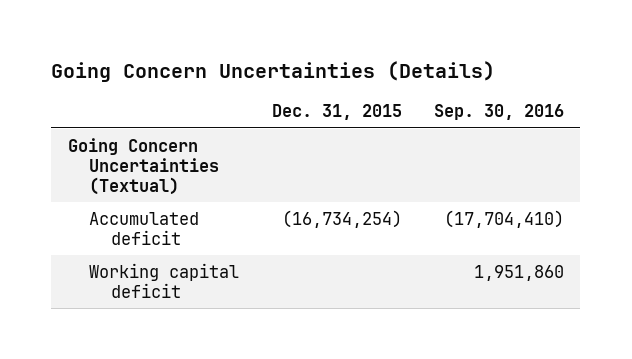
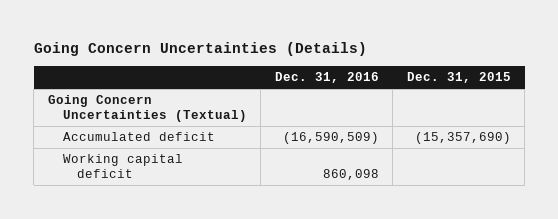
[434,104,565,121] Sep. 30, 2016 -> none
none -> [274,72,379,84] Dec. 31, 2016
[281,209,402,228] (16,734,254) -> [414,132,511,145] (15,357,690)

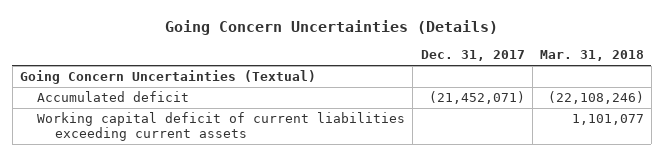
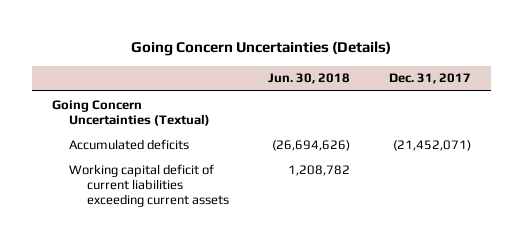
[539,50,644,62] Mar. 31, 2018 -> none
none -> [267,73,350,85] Jun. 30, 2018
[37,90,190,102] Accumulated deficit -> [69,138,190,150] Accumulated deficits

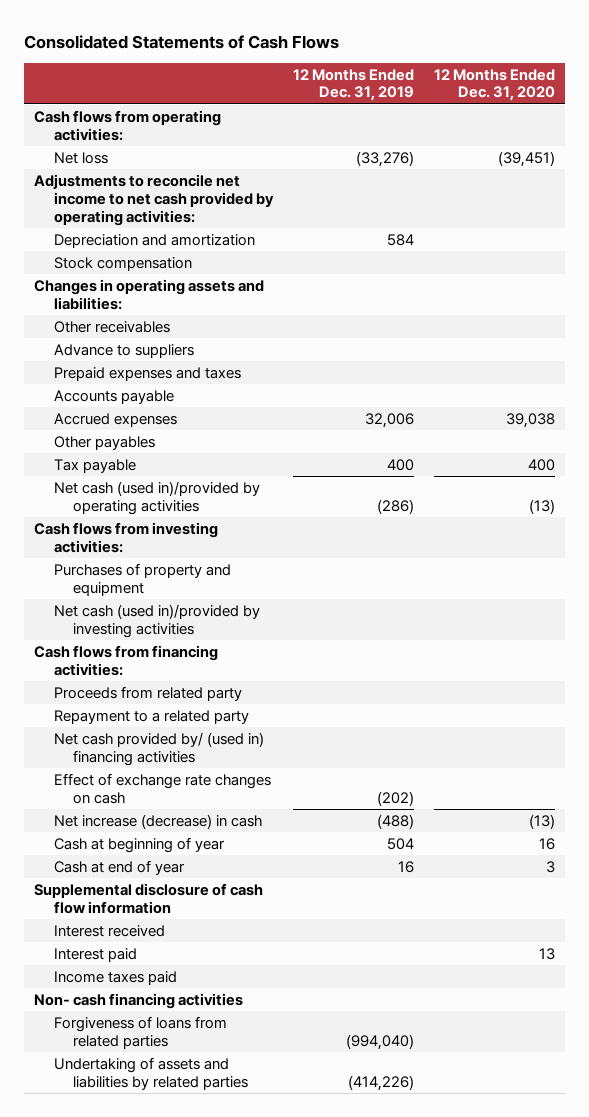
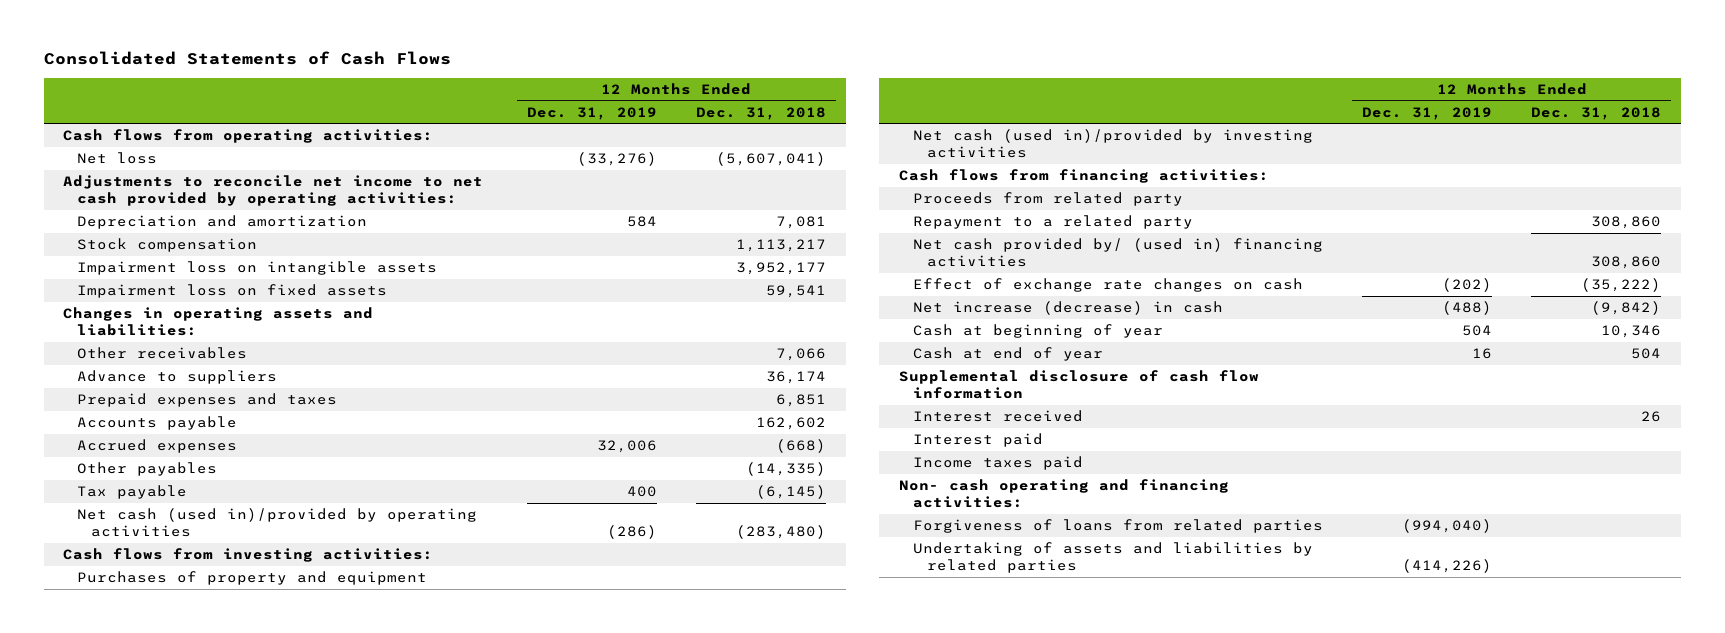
[433,68,555,102] 12 Months Ended Dec. 31, 2020 -> none
none -> [696,106,827,120] Dec. 31, 2018
none -> [77,261,438,276] Impairment loss on intangible assets
none -> [77,284,388,299] Impairment loss on fixed assets
[34,993,244,1010] Non- cash financing activities -> [898,479,1229,508] Non- cash operating and financing activities:

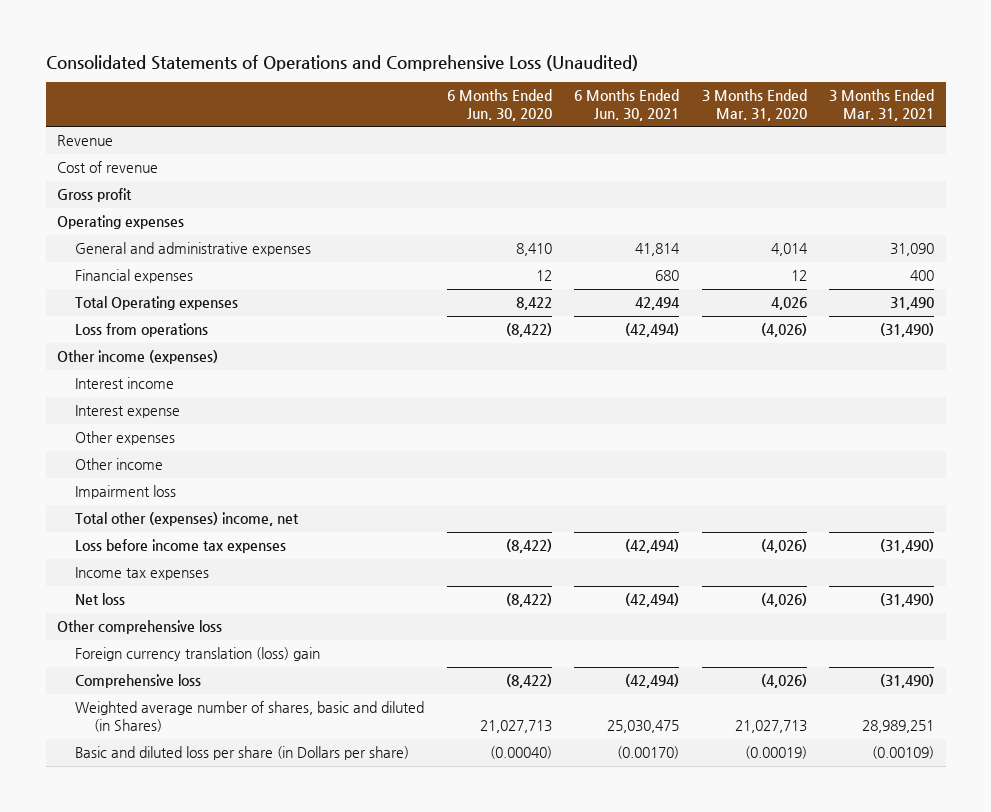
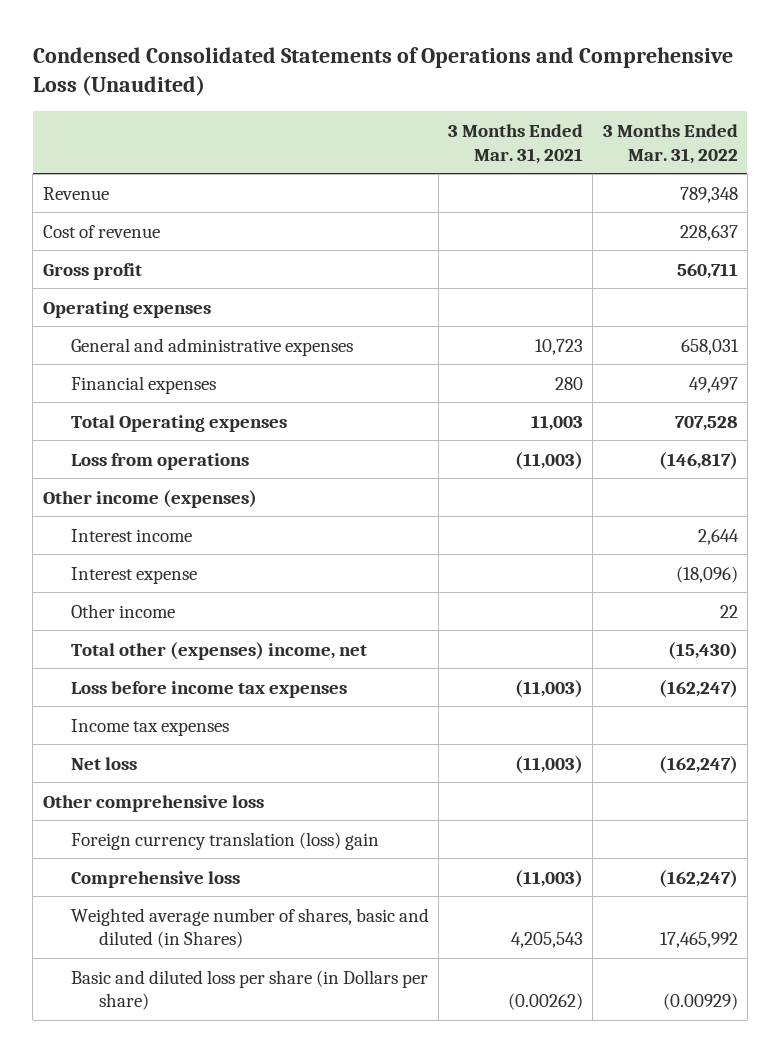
[45,54,638,71] Consolidated Statements of Operations and Comprehensive Loss (Unaudited) -> [32,46,733,97] Condensed Consolidated Statements of Operations and Comprehensive Loss (Unaudited)
[446,88,552,122] 6 Months Ended Jun. 30, 2020 -> none
[574,88,680,122] 6 Months Ended Jun. 30, 2021 -> none
[701,88,807,122] 3 Months Ended Mar. 31, 2020 -> none
none -> [602,124,738,164] 3 Months Ended Mar. 31, 2022
[890,243,935,257] 31,090 -> [535,338,584,355] 10,723
[910,270,935,282] 400 -> [555,376,584,390] 280
[890,297,935,311] 31,490 -> [531,414,584,431] 11,003
[880,323,935,338] (31,490) -> [515,451,584,470] (11,003)
[75,431,176,446] Other expenses -> none
[75,485,177,500] Impairment loss -> none
[880,539,935,554] (31,490) -> [515,679,584,698] (11,003)
[880,593,935,608] (31,490) -> [515,755,584,774] (11,003)
[880,674,935,689] (31,490) -> [515,869,584,888] (11,003)
[862,720,935,734] 28,989,251 -> [511,932,584,949] 4,205,543
[872,746,935,760] (0.00109) -> [508,993,584,1011] (0.00262)

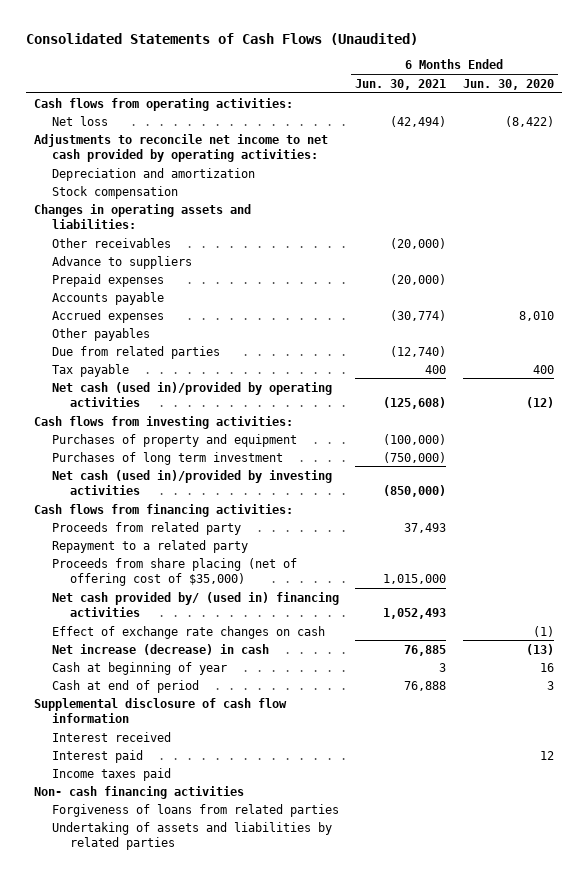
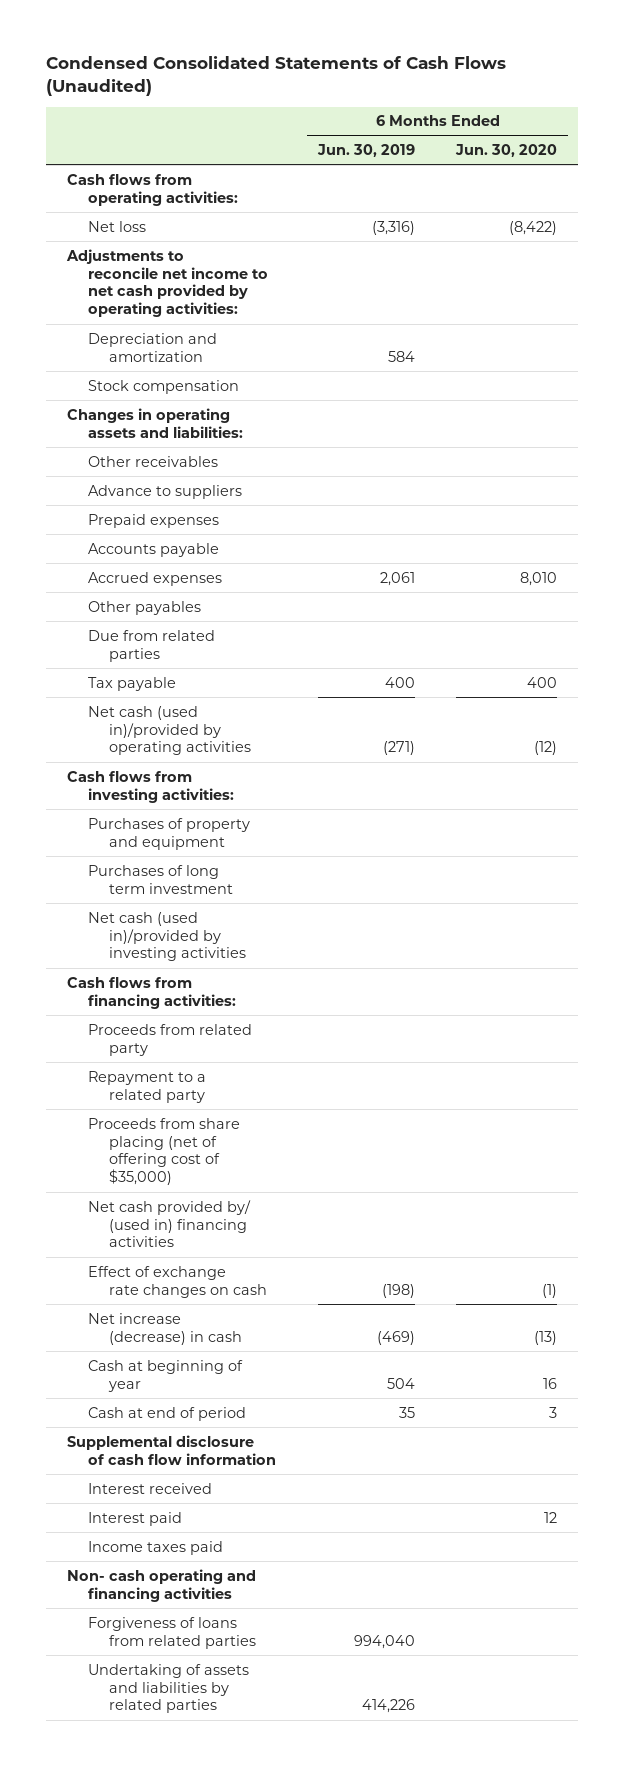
[25,33,418,46] Consolidated Statements of Cash Flows (Unaudited) -> [46,56,507,96] Condensed Consolidated Statements of Cash Flows (Unaudited)
[355,78,447,90] Jun. 30, 2021 -> none
none -> [316,143,415,157] Jun. 30, 2019
[33,785,244,799] Non- cash financing activities -> [67,1568,257,1602] Non- cash operating and financing activities

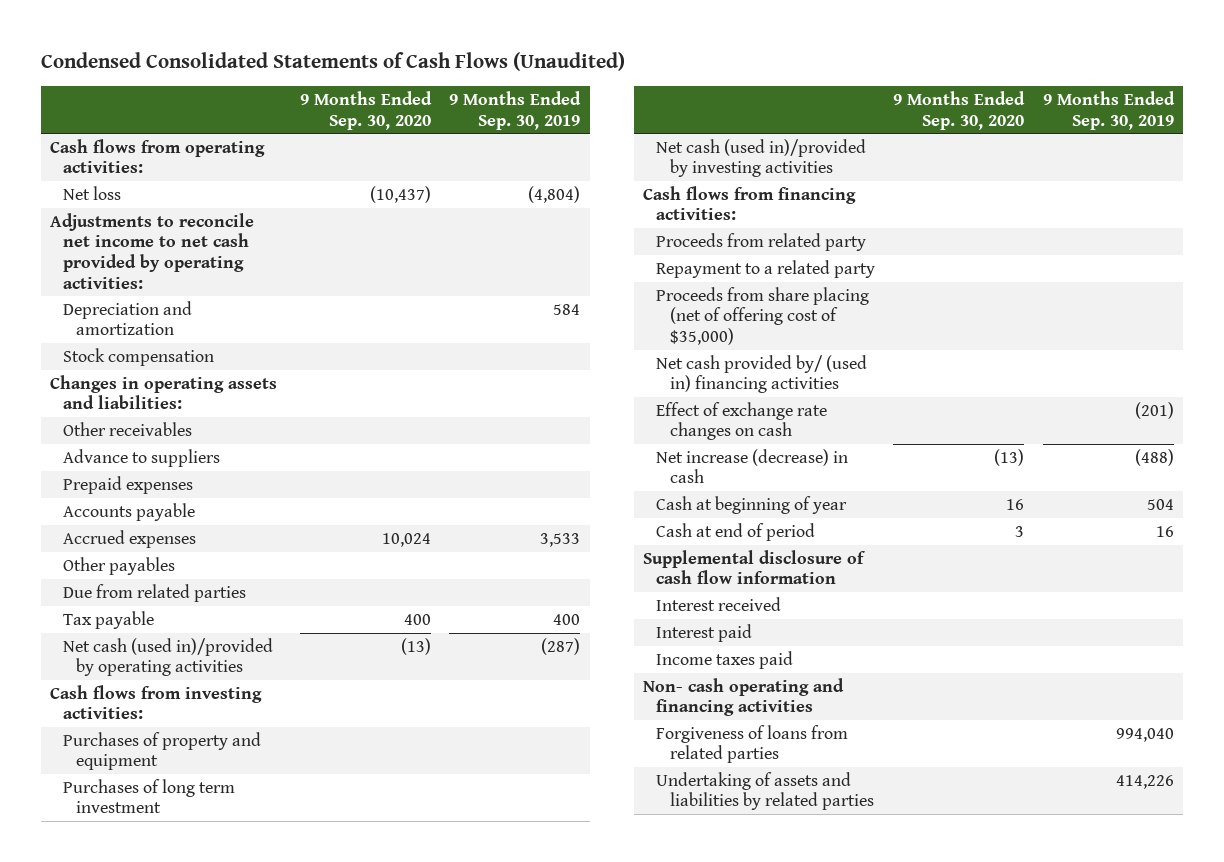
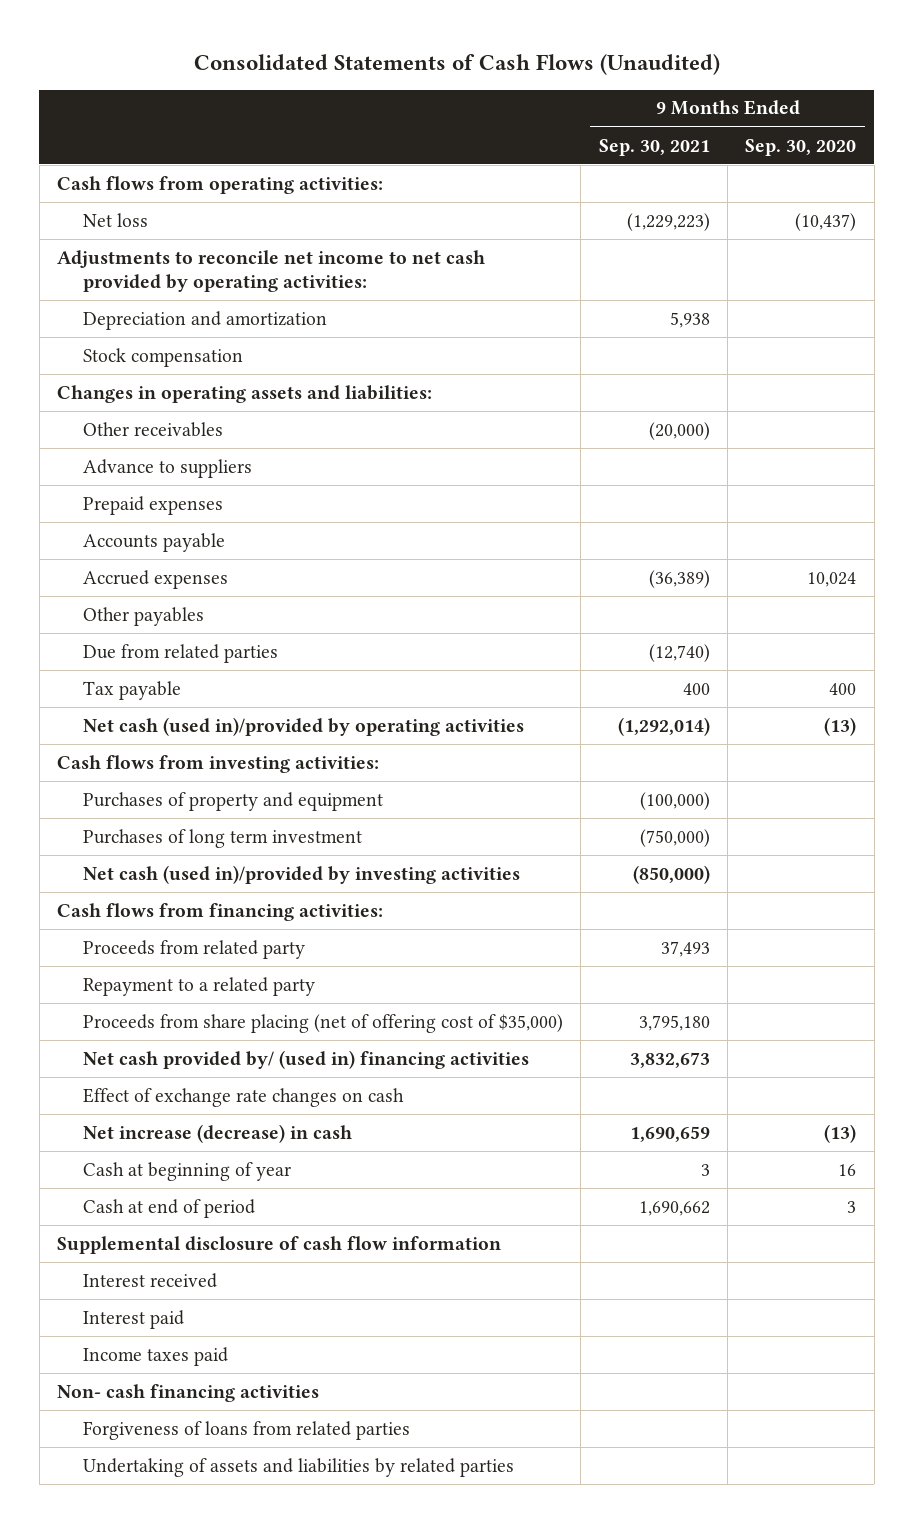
[40,52,625,72] Condensed Consolidated Statements of Cash Flows (Unaudited) -> [193,53,720,75] Consolidated Statements of Cash Flows (Unaudited)
[449,91,582,130] 9 Months Ended Sep. 30, 2019 -> none
none -> [598,138,710,156] Sep. 30, 2021
[643,677,845,717] Non- cash operating and financing activities -> [57,1383,320,1402] Non- cash financing activities

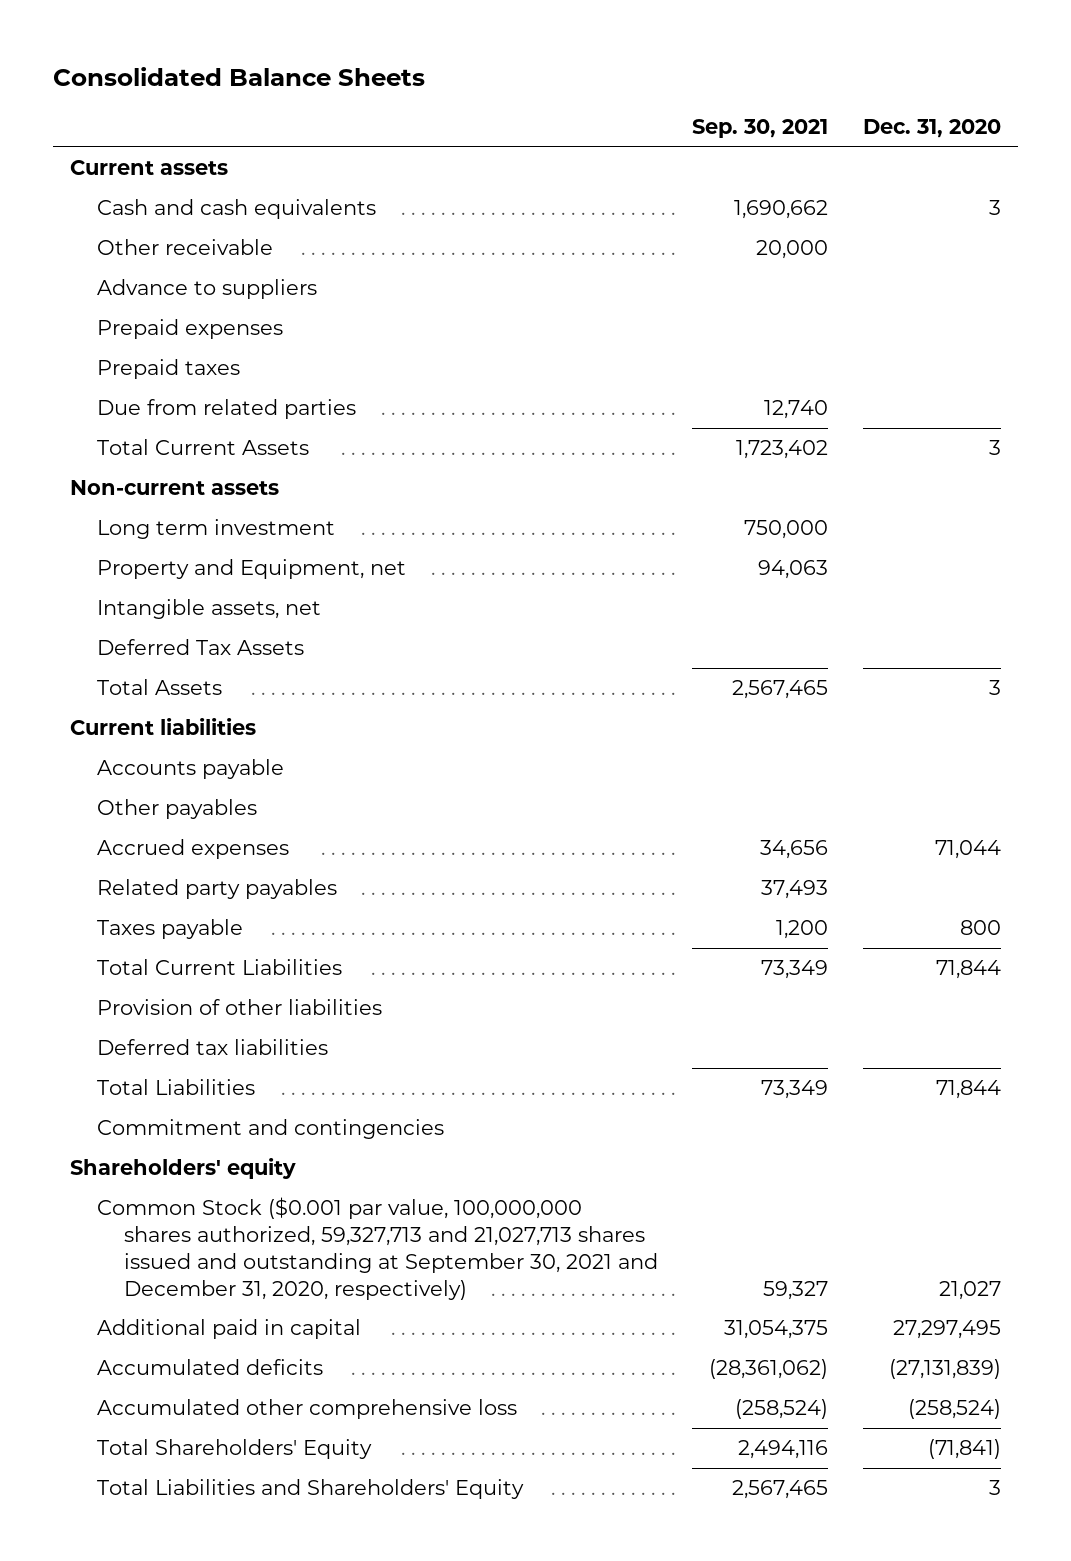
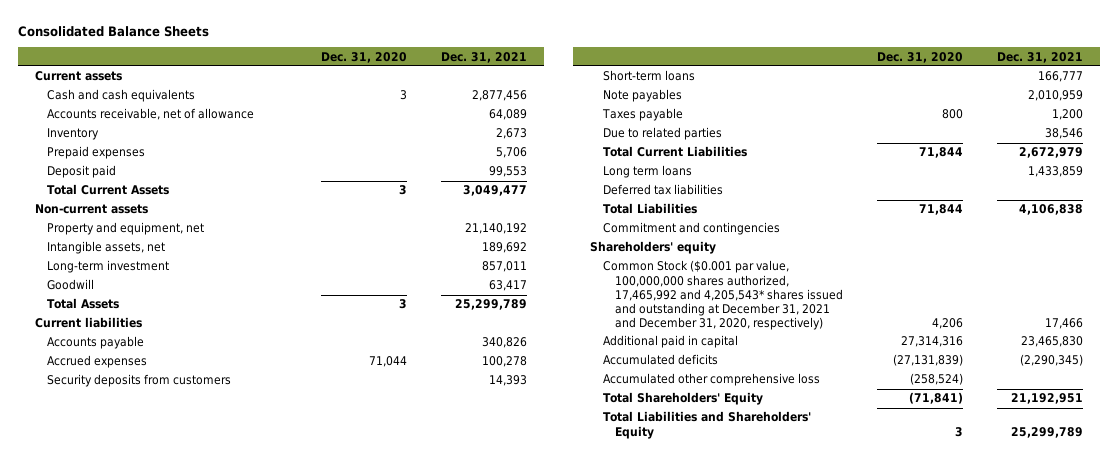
[692,119,829,139] Sep. 30, 2021 -> none
none -> [441,51,528,63] Dec. 31, 2021
[96,239,273,256] Other receivable -> none
[96,279,317,300] Advance to suppliers -> none
none -> [46,108,254,121] Accounts receivable, net of allowance
none -> [46,128,99,141] Inventory
[96,359,240,380] Prepaid taxes -> none
[96,399,356,420] Due from related parties -> none
none -> [46,165,116,179] Deposit paid
[96,519,335,540] Long term investment -> none
[96,559,406,580] Property and Equipment, net -> [46,222,204,236] Property and equipment, net
[96,639,304,656] Deferred Tax Assets -> none
none -> [46,260,169,274] Long-term investment
none -> [46,279,94,291] Goodwill
[96,799,257,820] Other payables -> none
[96,879,337,900] Related party payables -> none
none -> [46,374,231,388] Security deposits from customers
none -> [602,70,695,82] Short-term loans
none -> [602,89,682,103] Note payables
none -> [602,127,722,141] Due to related parties
[96,999,382,1016] Provision of other liabilities -> none
none -> [602,165,692,179] Long term loans
[96,1197,658,1300] Common Stock ($0.001 par value, 100,000,000 shares authorized, 59,327,713 and 21,027,713 shares issued and outstanding at September 30, 2021 and December 31, 2020, respectively) -> [602,260,843,331] Common Stock ($0.001 par value, 100,000,000 shares authorized, 17,465,992 and 4,205,543* shares issued and outstanding at December 31, 2021 and December 31, 2020, respectively)
[938,1280,1001,1300] 21,027 -> [931,318,963,330] 4,206
[892,1320,1001,1340] 27,297,495 -> [900,336,963,348] 27,314,316

